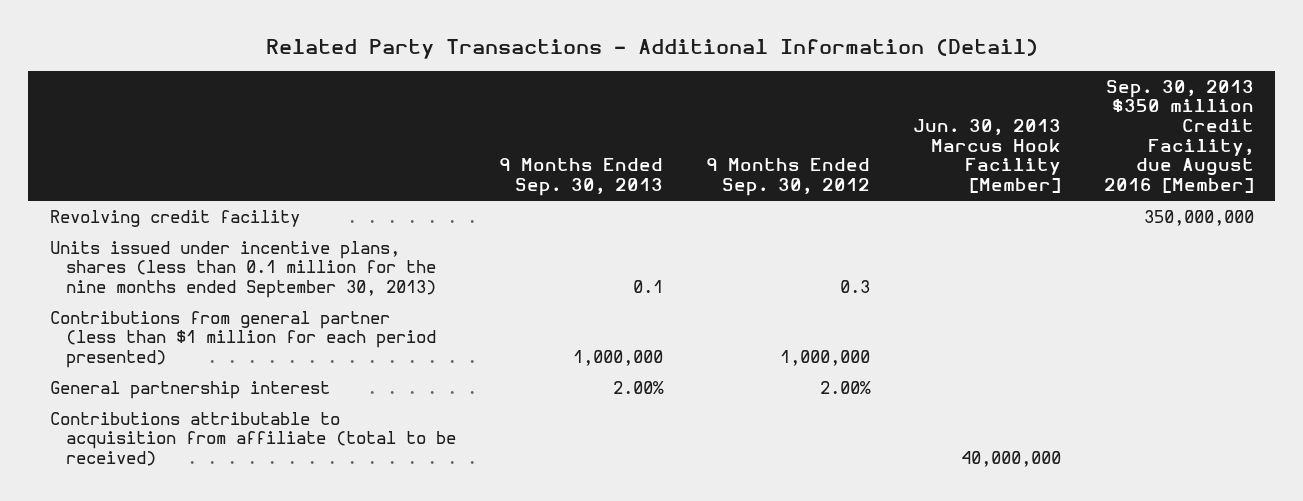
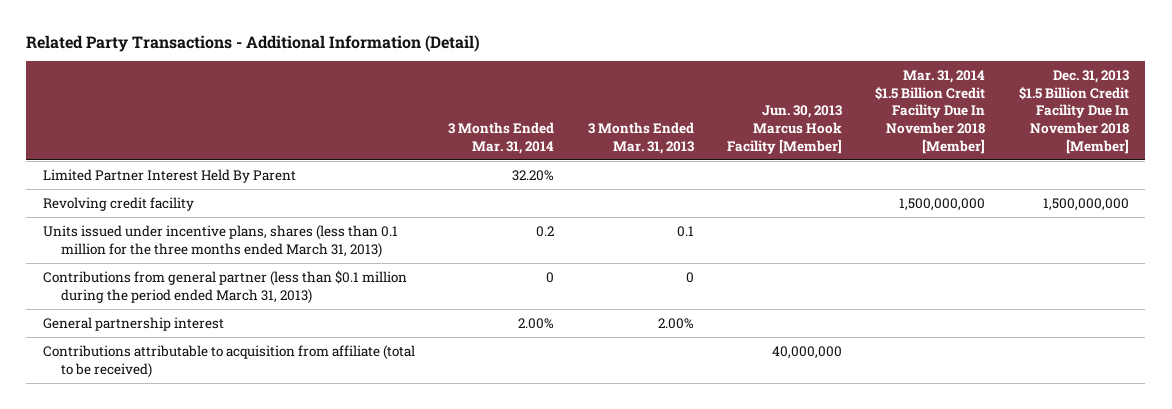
[498,158,663,197] 9 Months Ended Sep. 30, 2013 -> none
[705,158,870,197] 9 Months Ended Sep. 30, 2012 -> none
[1103,79,1254,194] Sep. 30, 2013 $350 million Credit Facility, due August 2016 [Member] -> none
none -> [448,122,555,154] 3 Months Ended Mar. 31, 2014
none -> [587,122,694,154] 3 Months Ended Mar. 31, 2013
none -> [875,70,986,154] Mar. 31, 2014 $1.5 Billion Credit Facility Due In November 2018 [Member]
none -> [1018,70,1129,154] Dec. 31, 2013 $1.5 Billion Credit Facility Due In November 2018 [Member]
none -> [43,169,297,184] Limited Partner Interest Held By Parent
[49,240,436,299] Units issued under incentive plans, shares (less than 0.1 million for the nine months ended September 30, 2013) -> [43,225,399,258] Units issued under incentive plans, shares (less than 0.1 million for the three months ended March 31, 2013)
[49,310,436,369] Contributions from general partner (less than $1 million for each period presented) -> [43,270,408,304] Contributions from general partner (less than $0.1 million during the period ended March 31, 2013)

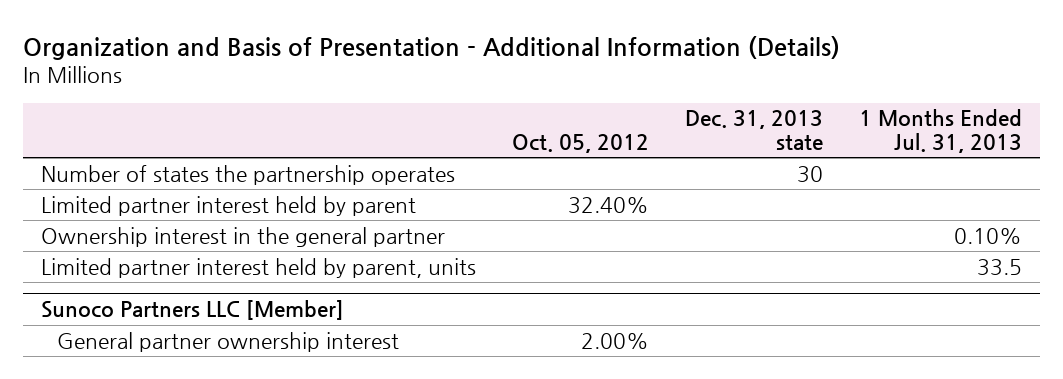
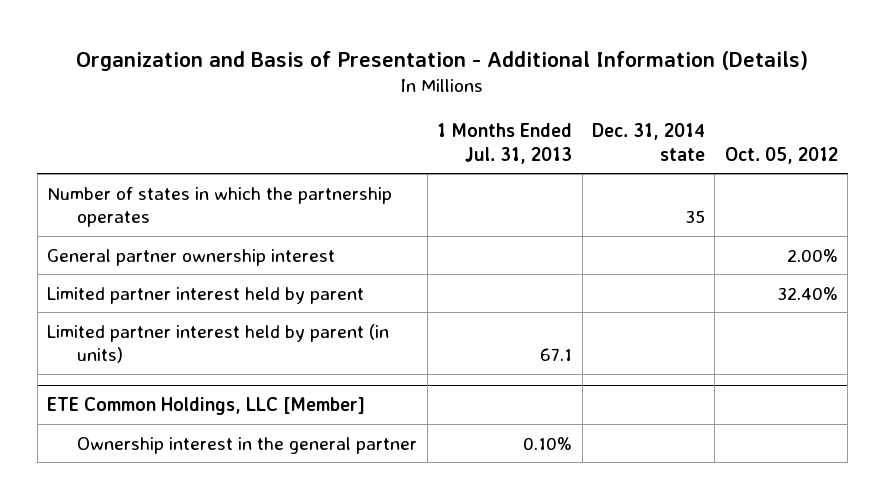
[684,110,823,151] Dec. 31, 2013 state -> none
none -> [592,122,706,161] Dec. 31, 2014 state
[41,164,456,185] Number of states the partnership operates -> [46,186,392,228] Number of states in which the partnership operates
none -> [46,248,335,266] General partner ownership interest
[41,226,446,247] Ownership interest in the general partner -> none
[41,300,345,321] Sunoco Partners LLC [Member] -> none
[56,331,399,352] General partner ownership interest -> none
[41,257,477,278] Limited partner interest held by parent, units -> [46,323,389,364] Limited partner interest held by parent (in units)
[976,258,1022,276] 33.5 -> [540,348,573,362] 67.1
none -> [46,397,365,416] ETE Common Holdings, LLC [Member]
none -> [77,436,418,454] Ownership interest in the general partner

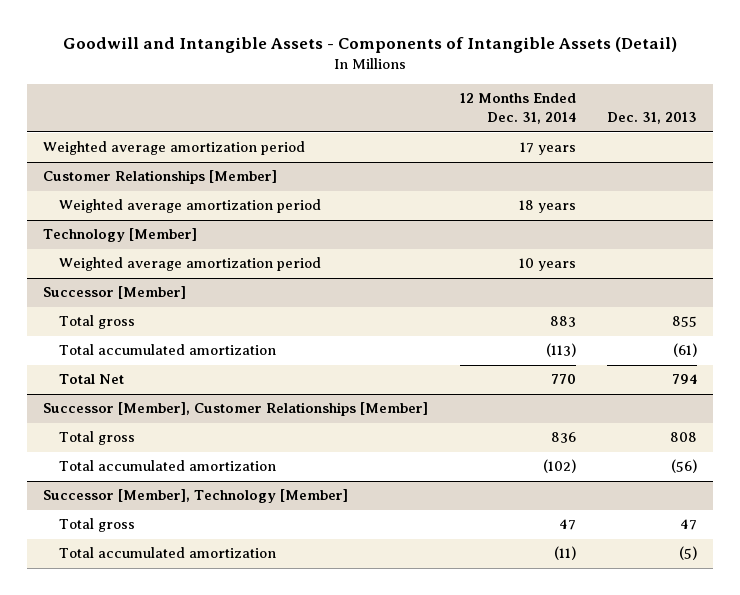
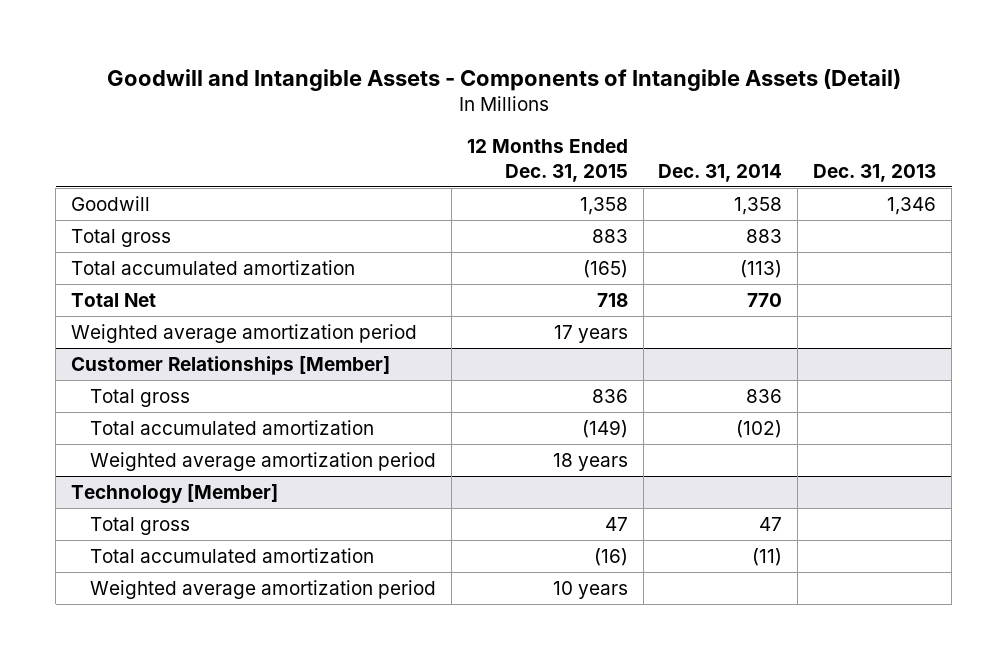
[459,93,576,125] 12 Months Ended Dec. 31, 2014 -> none
none -> [466,139,628,183] 12 Months Ended Dec. 31, 2015
none -> [658,164,783,183] Dec. 31, 2014
none -> [71,195,151,211] Goodwill
none -> [71,228,172,247] Total gross
none -> [71,259,356,275] Total accumulated amortization
none -> [71,292,157,307] Total Net
none -> [90,388,191,407] Total gross
none -> [90,419,375,435] Total accumulated amortization
none -> [90,516,191,535] Total gross
none -> [90,547,375,563] Total accumulated amortization
[42,286,186,300] Successor [Member] -> none
[59,315,136,330] Total gross -> none
[59,344,277,356] Total accumulated amortization -> none
[59,374,125,385] Total Net -> none
[42,402,428,417] Successor [Member], Customer Relationships [Member] -> none
[59,431,136,446] Total gross -> none
[59,460,277,472] Total accumulated amortization -> none
[42,489,348,504] Successor [Member], Technology [Member] -> none
[59,518,136,533] Total gross -> none
[59,547,277,559] Total accumulated amortization -> none

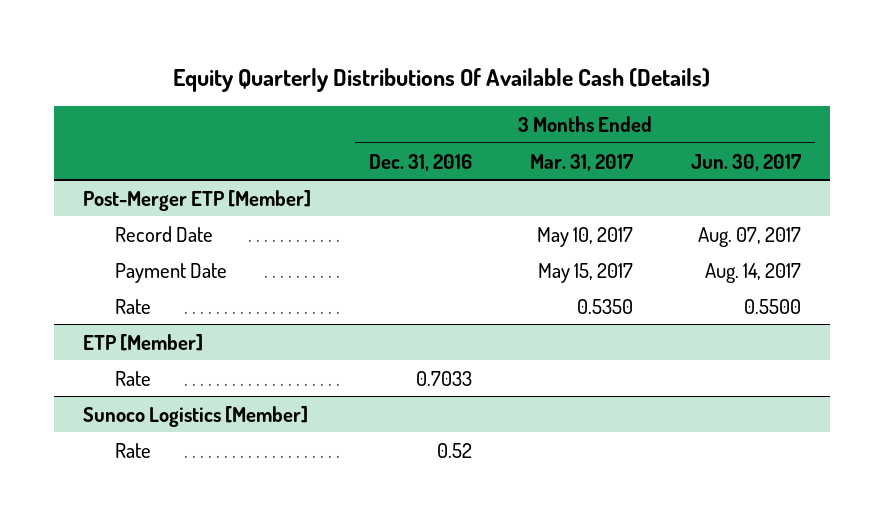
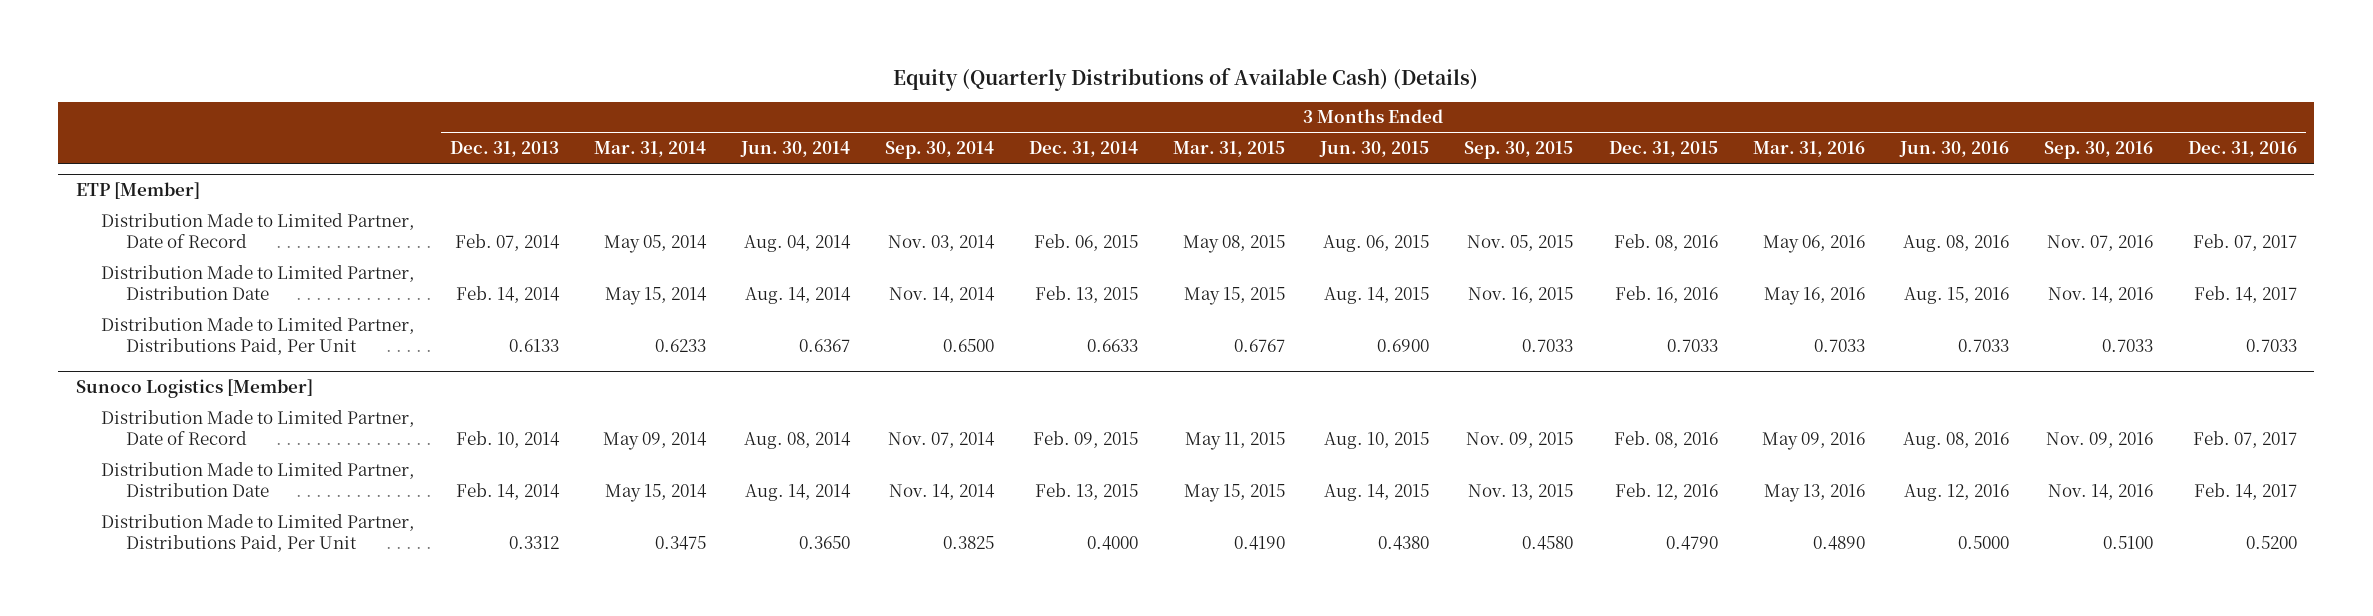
[172,68,710,93] Equity Quarterly Distributions Of Available Cash (Details) -> [893,67,1479,91] Equity (Quarterly Distributions of Available Cash) (Details)
[529,153,633,171] Mar. 31, 2017 -> none
[690,153,801,171] Jun. 30, 2017 -> none
none -> [449,141,559,158] Dec. 31, 2013
none -> [594,141,707,158] Mar. 31, 2014
none -> [740,141,851,158] Jun. 30, 2014
none -> [885,141,995,160] Sep. 30, 2014
none -> [1029,141,1139,158] Dec. 31, 2014
none -> [1173,141,1286,158] Mar. 31, 2015
none -> [1319,141,1430,158] Jun. 30, 2015
none -> [1464,141,1574,160] Sep. 30, 2015
none -> [1608,141,1718,158] Dec. 31, 2015
none -> [1752,141,1865,158] Mar. 31, 2016
none -> [1898,141,2009,158] Jun. 30, 2016
none -> [2043,141,2153,160] Sep. 30, 2016
[83,189,312,211] Post-Merger ETP [Member] -> none
[115,225,214,242] Record Date -> none
[115,262,228,283] Payment Date -> none
[115,298,152,314] Rate -> none
none -> [100,212,415,248] Distribution Made to Limited Partner, Date of Record
none -> [100,264,415,300] Distribution Made to Limited Partner, Distribution Date
[115,370,152,386] Rate -> [100,316,415,355] Distribution Made to Limited Partner, Distributions Paid, Per Unit
[115,442,152,458] Rate -> none
none -> [100,409,415,445] Distribution Made to Limited Partner, Date of Record
none -> [100,461,415,497] Distribution Made to Limited Partner, Distribution Date
none -> [100,513,415,552] Distribution Made to Limited Partner, Distributions Paid, Per Unit

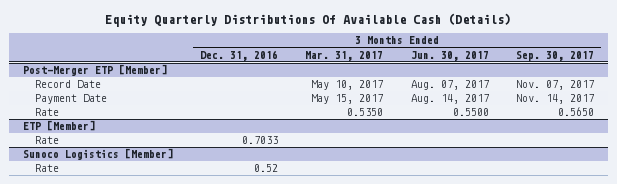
[893,67,1479,91] Equity (Quarterly Distributions of Available Cash) (Details) -> [105,12,512,27] Equity Quarterly Distributions Of Available Cash (Details)
[449,141,559,158] Dec. 31, 2013 -> none
[594,141,707,158] Mar. 31, 2014 -> none
[740,141,851,158] Jun. 30, 2014 -> none
[885,141,995,160] Sep. 30, 2014 -> none
[1029,141,1139,158] Dec. 31, 2014 -> none
[1173,141,1286,158] Mar. 31, 2015 -> none
[1319,141,1430,158] Jun. 30, 2015 -> none
[1464,141,1574,160] Sep. 30, 2015 -> none
[1608,141,1718,158] Dec. 31, 2015 -> none
[1752,141,1865,158] Mar. 31, 2016 -> none
[1898,141,2009,158] Jun. 30, 2016 -> none
[2043,141,2153,160] Sep. 30, 2016 -> none
none -> [305,50,384,61] Mar. 31, 2017
none -> [410,50,489,61] Jun. 30, 2017
none -> [515,50,594,61] Sep. 30, 2017
none -> [23,64,168,77] Post-Merger ETP [Member]
none -> [35,80,102,89] Record Date
none -> [35,94,108,105] Payment Date
none -> [35,108,60,117] Rate
[100,212,415,248] Distribution Made to Limited Partner, Date of Record -> none
[100,264,415,300] Distribution Made to Limited Partner, Distribution Date -> none
[100,316,415,355] Distribution Made to Limited Partner, Distributions Paid, Per Unit -> [35,136,60,145] Rate
[100,409,415,445] Distribution Made to Limited Partner, Date of Record -> none
[100,461,415,497] Distribution Made to Limited Partner, Distribution Date -> none
[100,513,415,552] Distribution Made to Limited Partner, Distributions Paid, Per Unit -> none
none -> [35,164,60,173] Rate

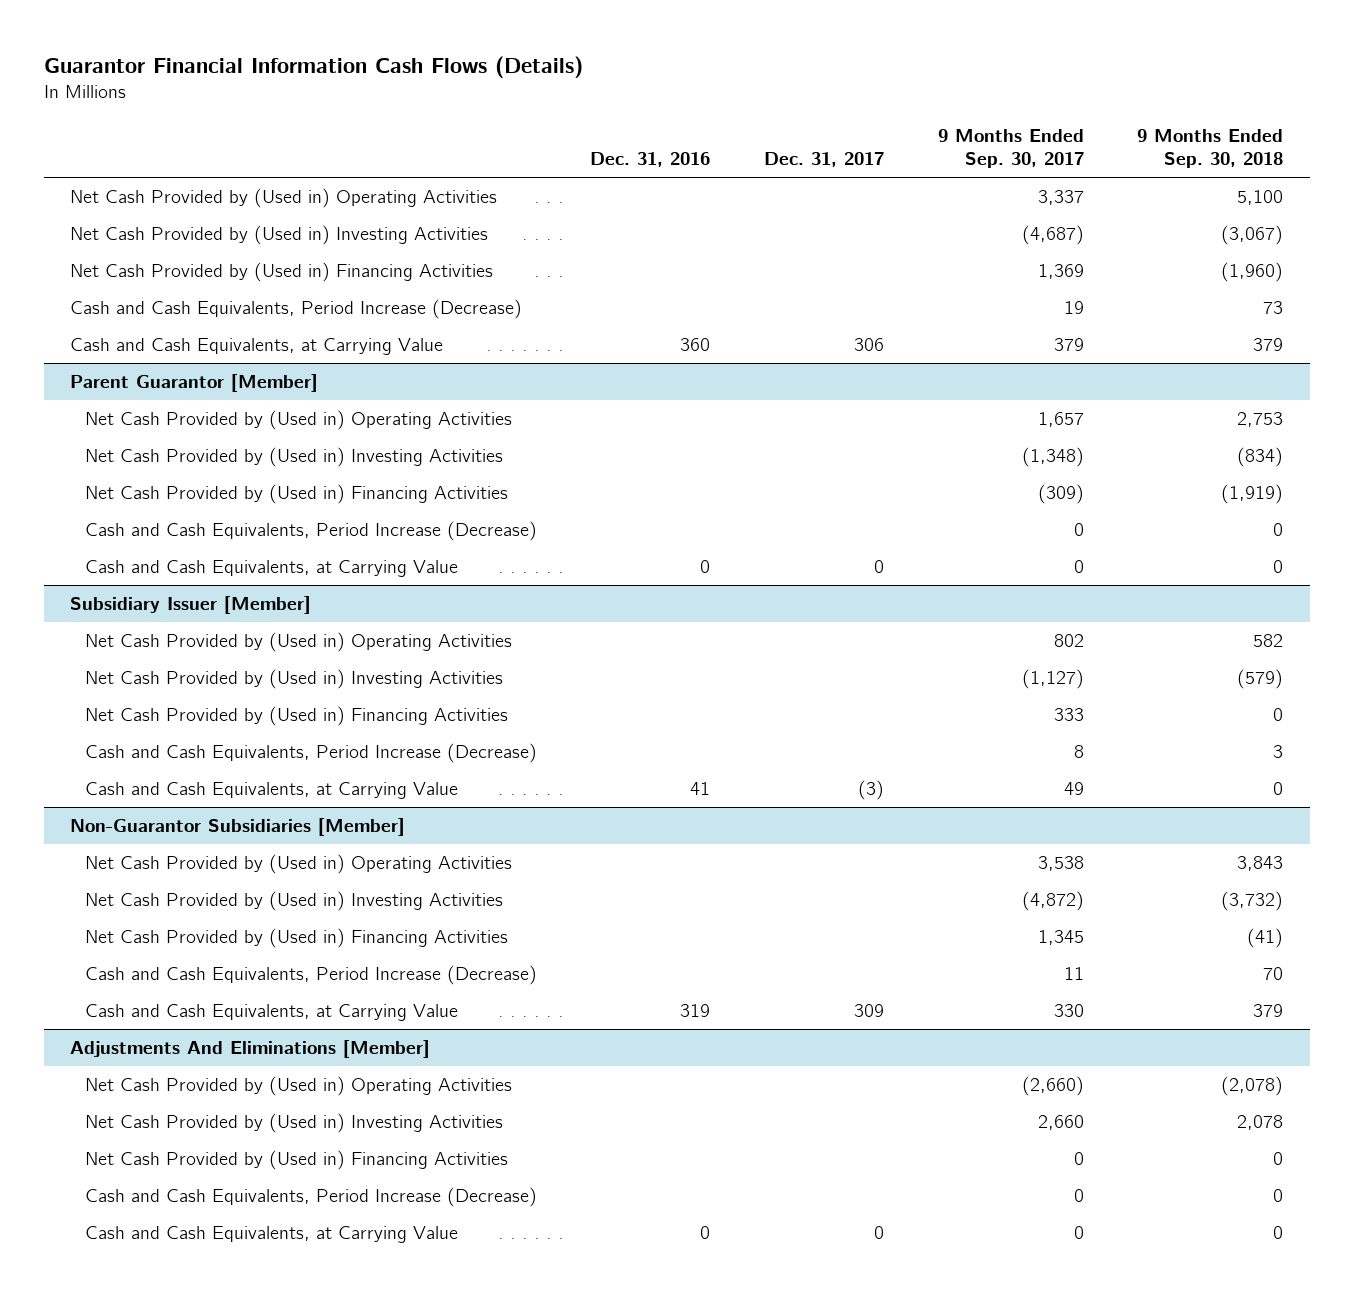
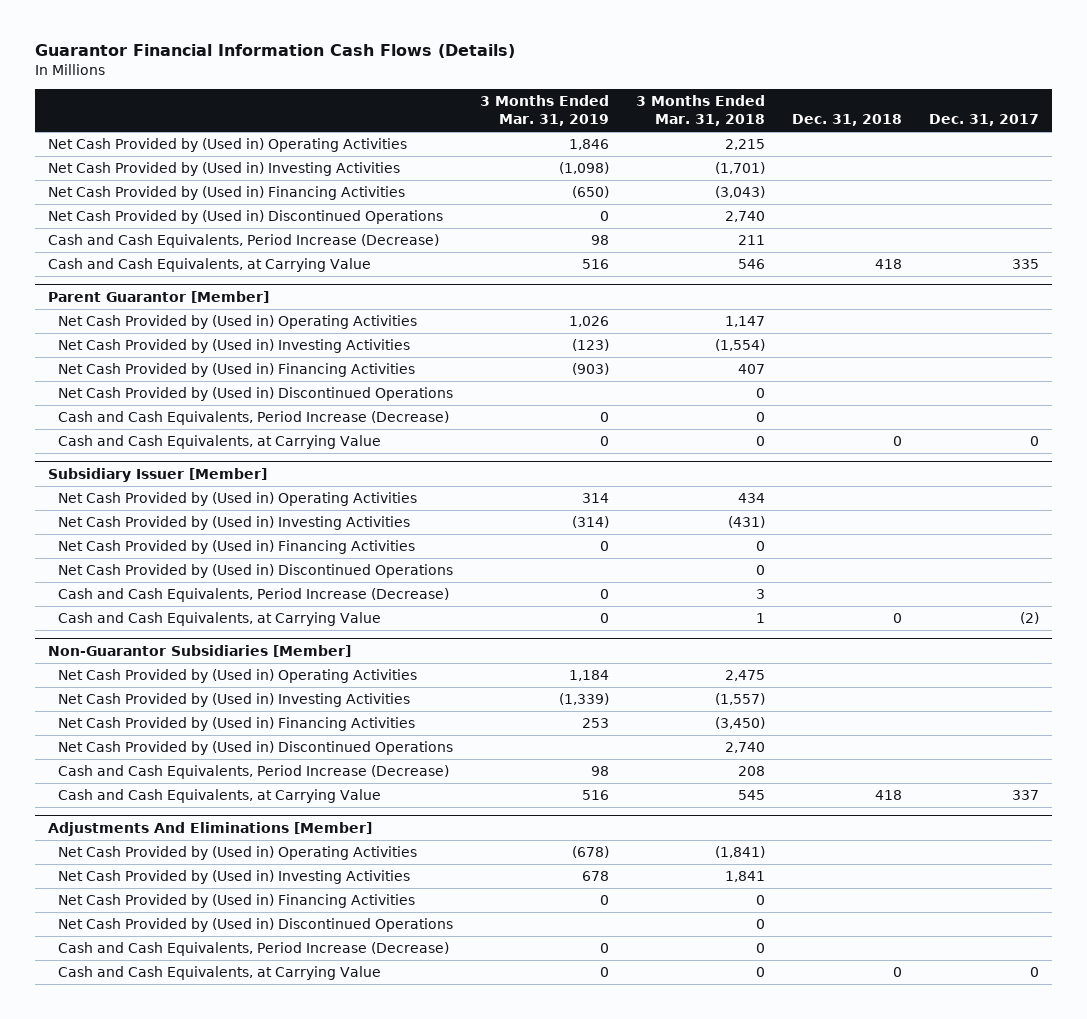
[590,151,711,167] Dec. 31, 2016 -> none
[937,128,1084,168] 9 Months Ended Sep. 30, 2017 -> none
[1137,128,1284,168] 9 Months Ended Sep. 30, 2018 -> none
none -> [480,95,610,127] 3 Months Ended Mar. 31, 2019
none -> [635,95,765,127] 3 Months Ended Mar. 31, 2018
none -> [791,114,902,127] Dec. 31, 2018
none -> [48,210,444,225] Net Cash Provided by (Used in) Discontinued Operations
[854,338,885,352] 306 -> [1011,259,1039,270] 335
none -> [58,387,454,402] Net Cash Provided by (Used in) Discontinued Operations
none -> [58,564,454,579] Net Cash Provided by (Used in) Discontinued Operations
[858,780,885,801] (3) -> [1019,612,1039,625] (2)
none -> [58,741,454,756] Net Cash Provided by (Used in) Discontinued Operations
[854,1004,885,1018] 309 -> [1011,790,1039,801] 337
none -> [58,918,454,933] Net Cash Provided by (Used in) Discontinued Operations

